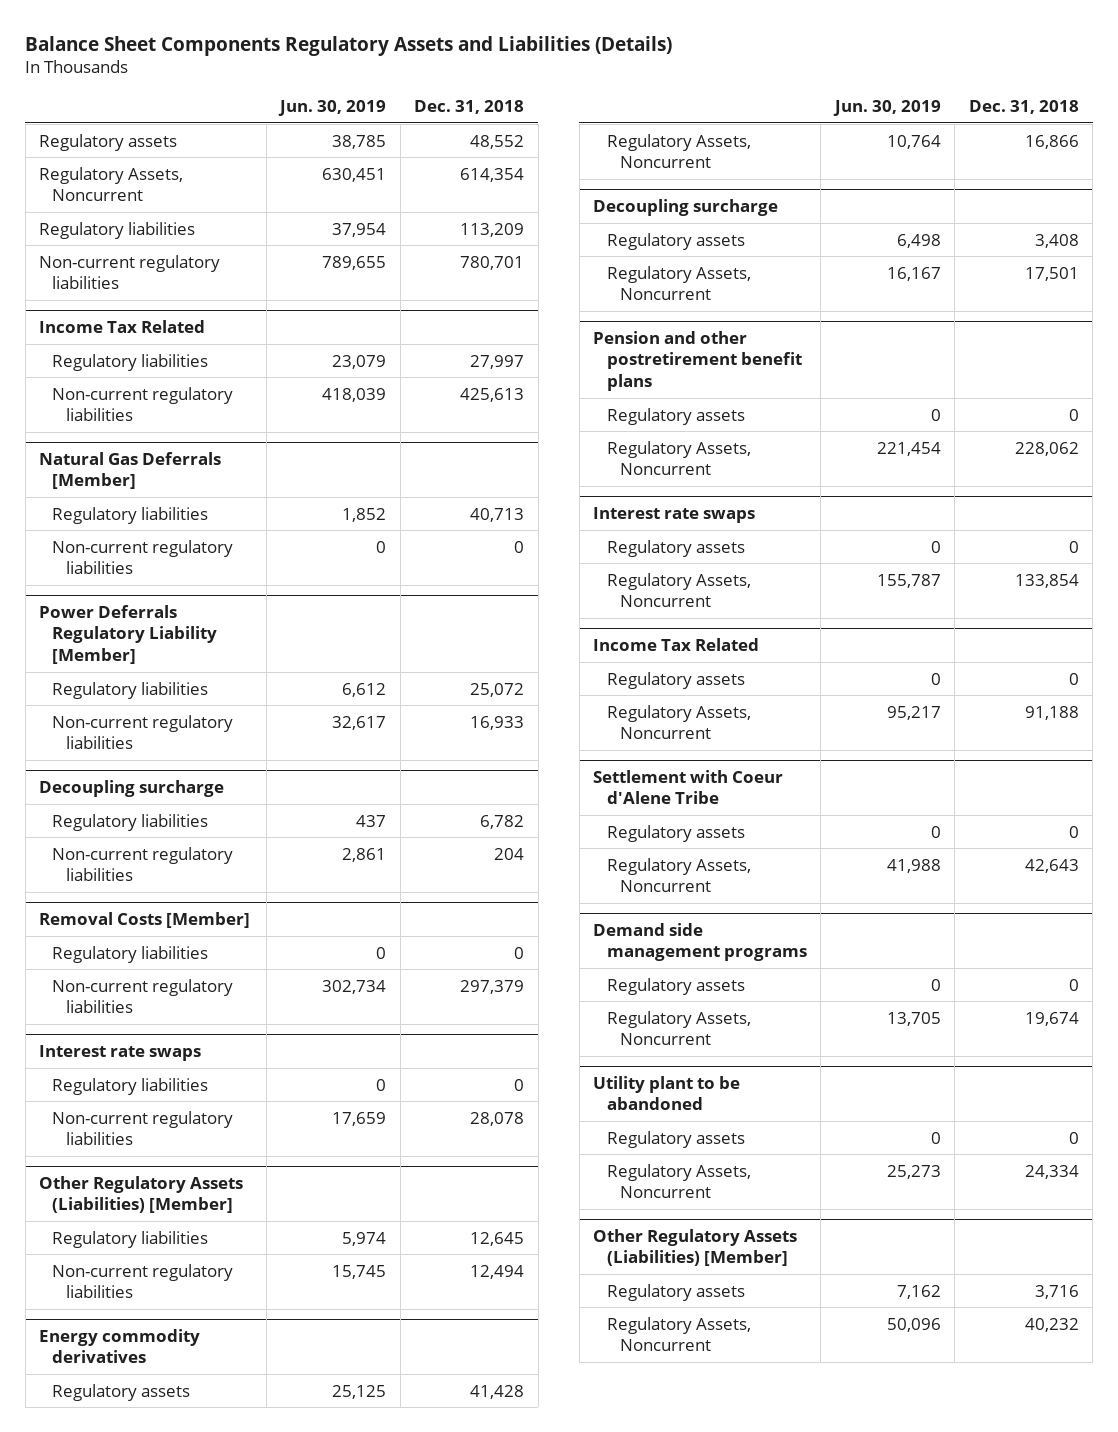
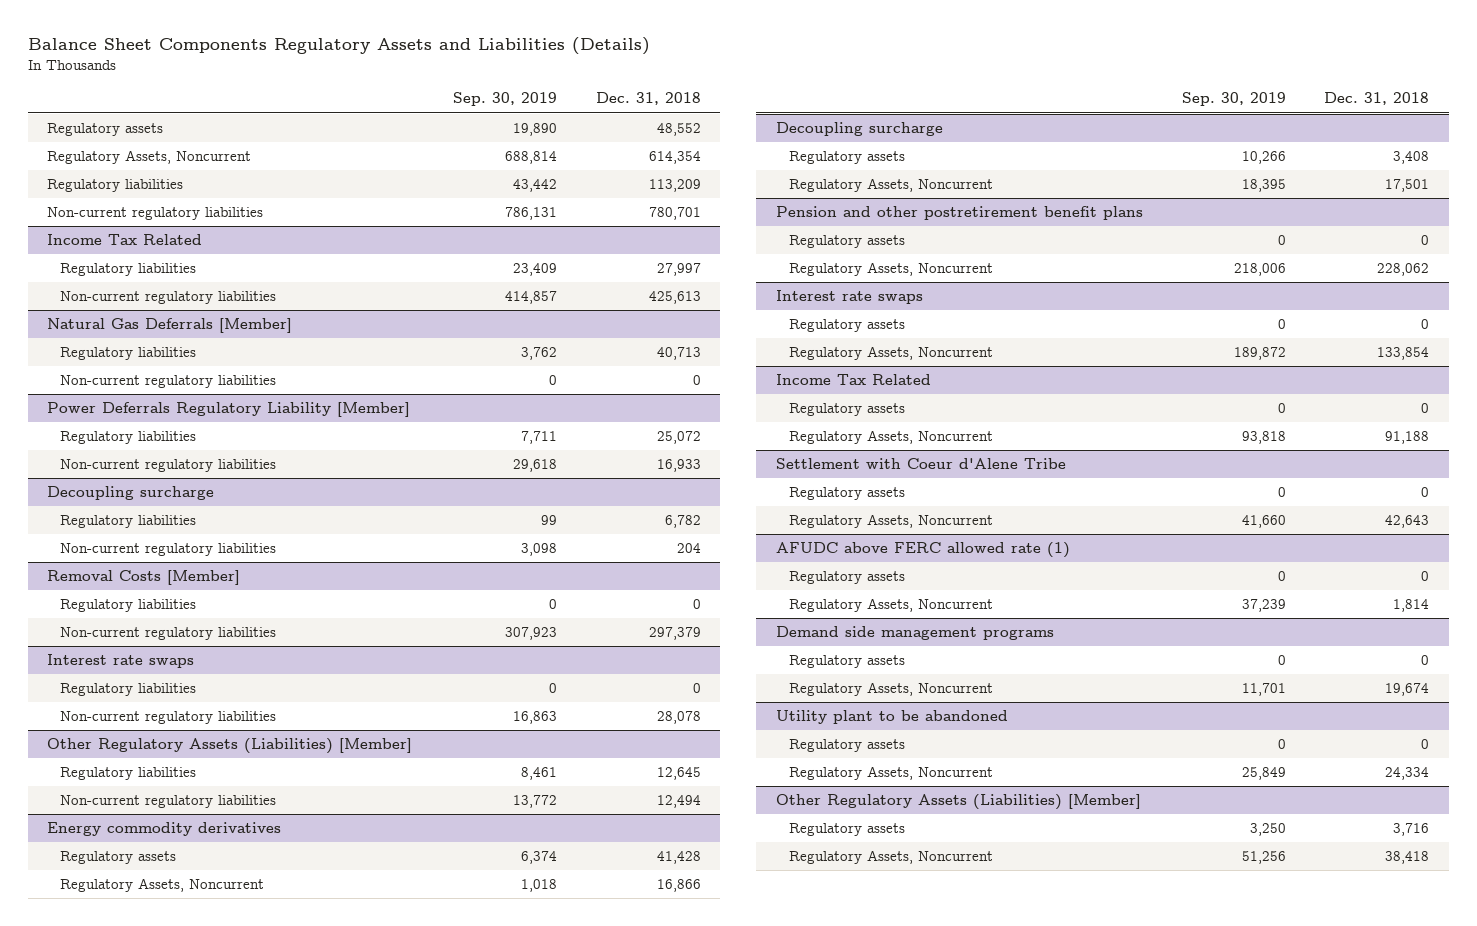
[278,100,387,117] Jun. 30, 2019 -> none
none -> [453,92,558,107] Sep. 30, 2019
none -> [775,542,1070,559] AFUDC above FERC allowed rate (1)
none -> [788,571,905,585] Regulatory assets
none -> [788,598,993,613] Regulatory Assets, Noncurrent
[1024,1317,1079,1332] 40,232 -> [1385,851,1430,865] 38,418

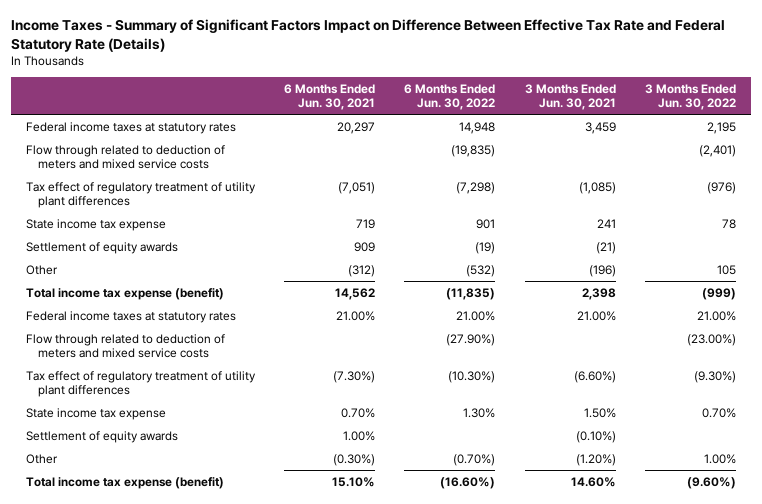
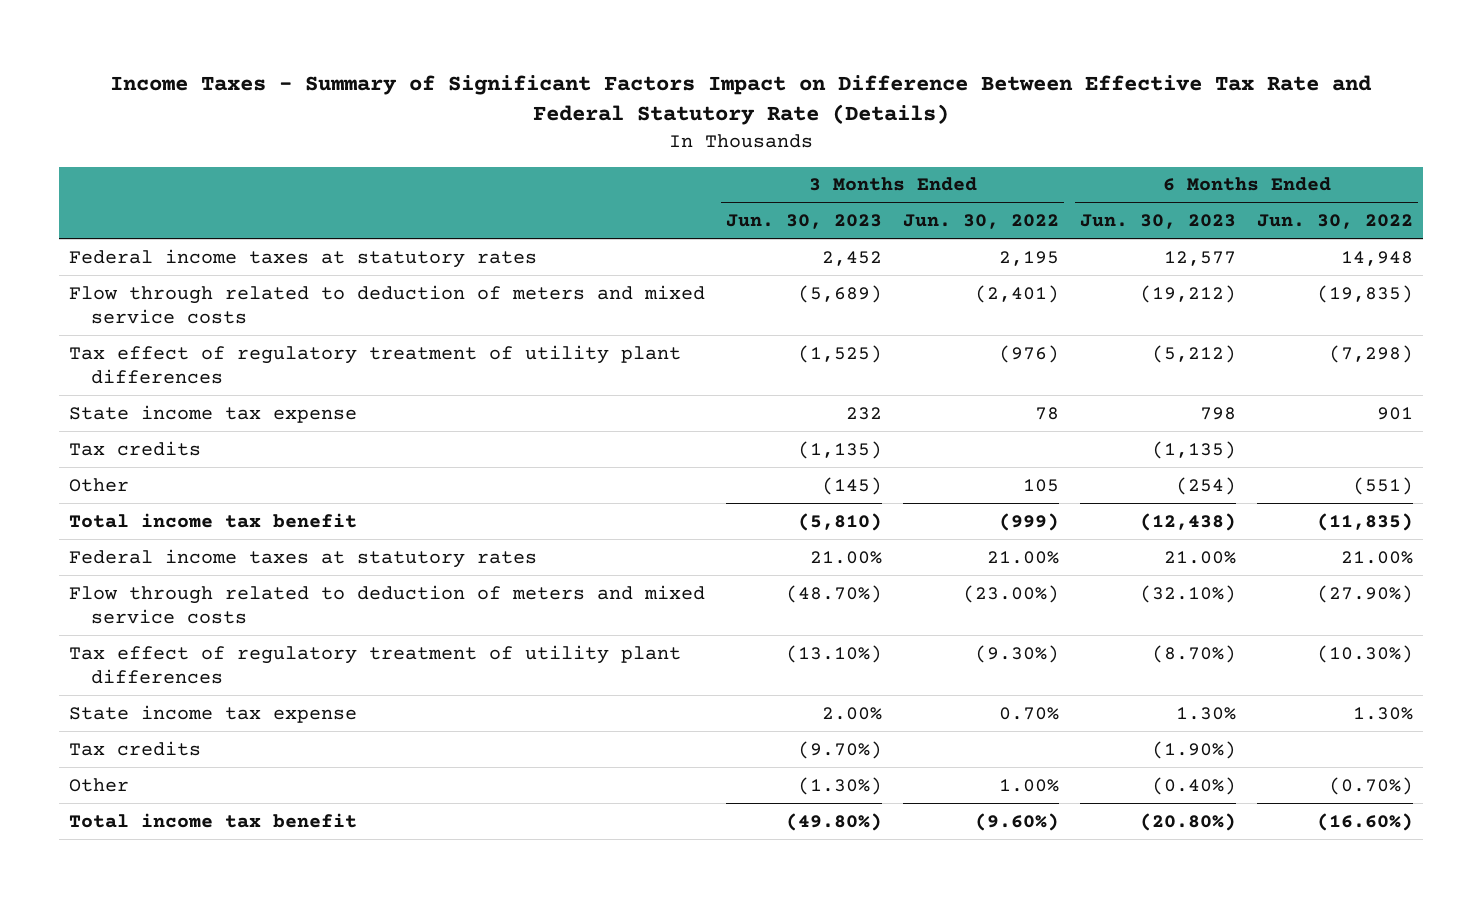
[283,83,375,111] 6 Months Ended Jun. 30, 2021 -> none
[524,83,616,111] 3 Months Ended Jun. 30, 2021 -> none
none -> [726,214,883,230] Jun. 30, 2023
none -> [1080,214,1237,230] Jun. 30, 2023
[25,241,178,254] Settlement of equity awards -> none
none -> [69,440,202,456] Tax credits
[466,264,496,277] (532) -> [1352,476,1413,495] (551)
[25,287,224,300] Total income tax expense (benefit) -> [69,512,358,528] Total income tax benefit
[25,430,178,443] Settlement of equity awards -> none
none -> [69,740,202,756] Tax credits
[25,476,224,489] Total income tax expense (benefit) -> [69,812,358,828] Total income tax benefit

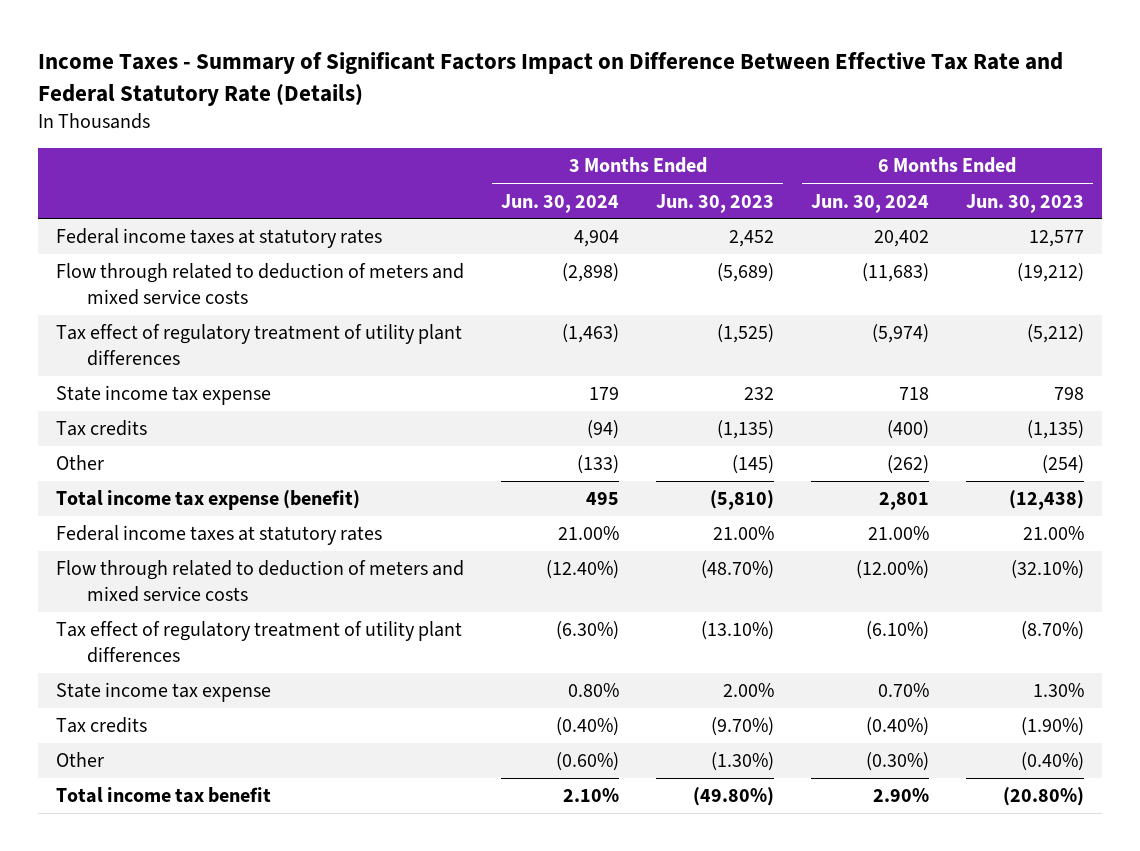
[903,214,1060,230] Jun. 30, 2022 -> none
[1256,214,1413,230] Jun. 30, 2022 -> none
none -> [501,193,620,213] Jun. 30, 2024
none -> [810,193,929,213] Jun. 30, 2024
[69,512,358,528] Total income tax benefit -> [56,490,361,511] Total income tax expense (benefit)

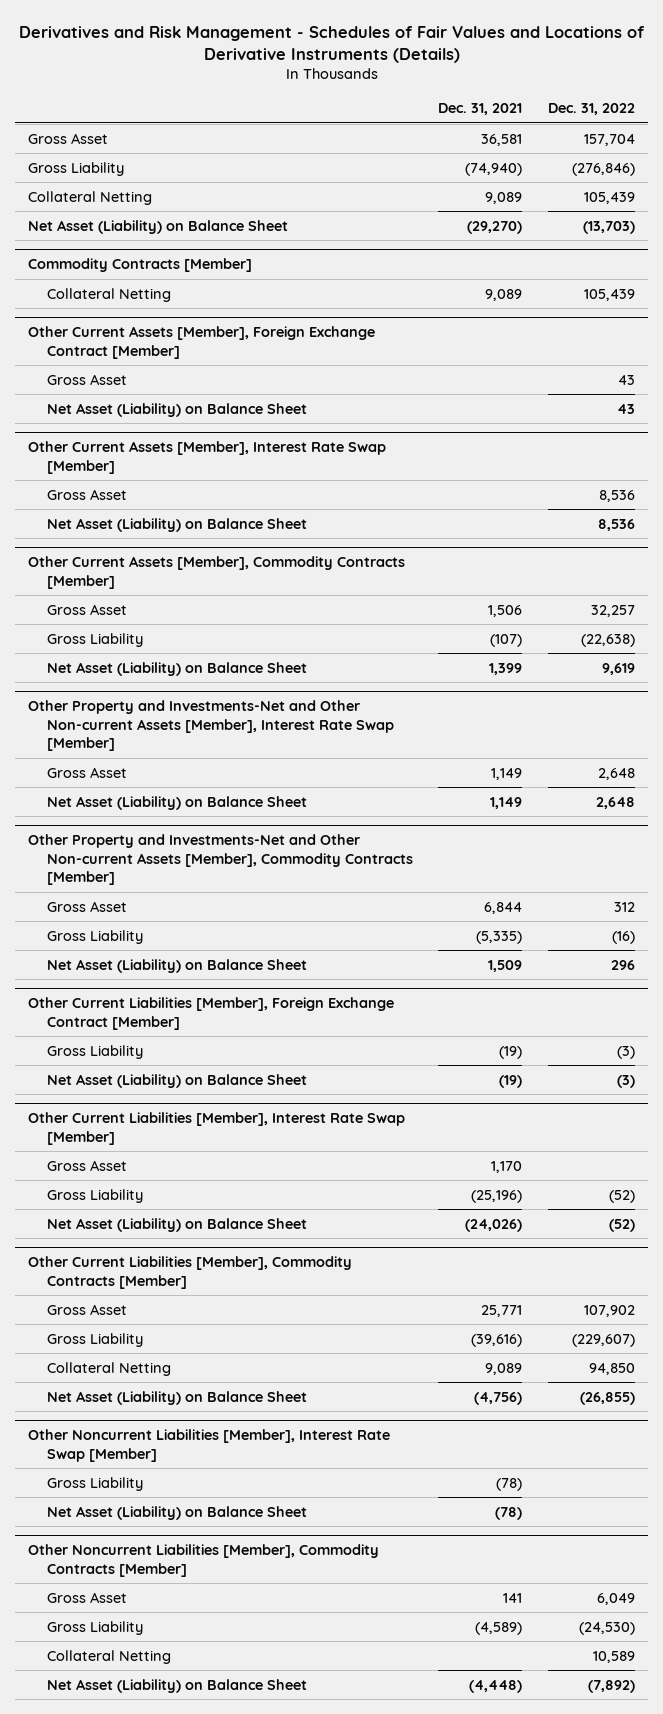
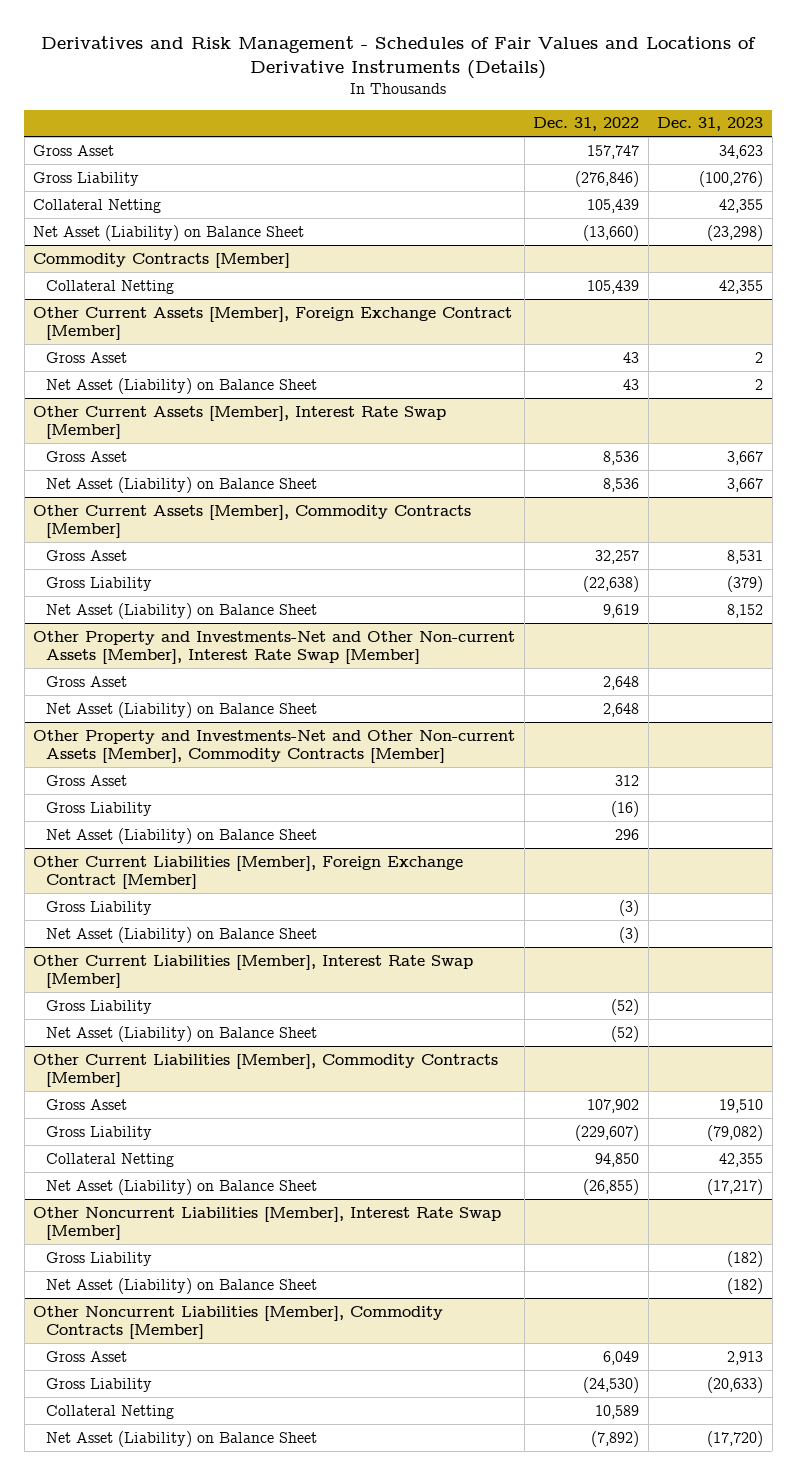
[438,103,523,116] Dec. 31, 2021 -> none
none -> [657,117,764,132] Dec. 31, 2023
[583,133,635,146] 157,704 -> [587,144,640,159] 157,747
[582,220,635,234] (13,703) -> [583,224,640,241] (13,660)
[46,1159,127,1171] Gross Asset -> none

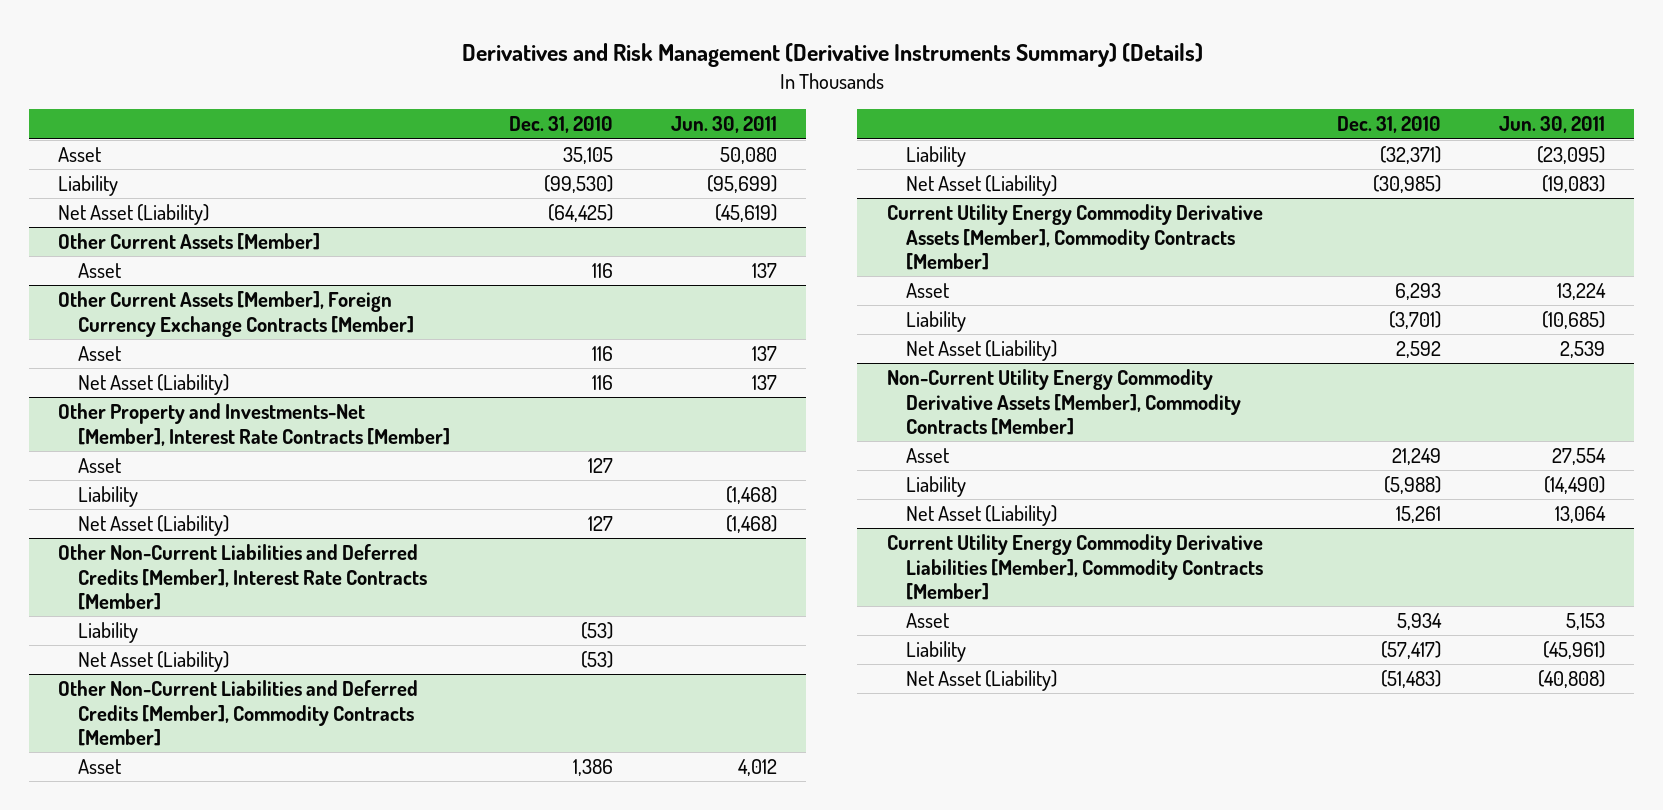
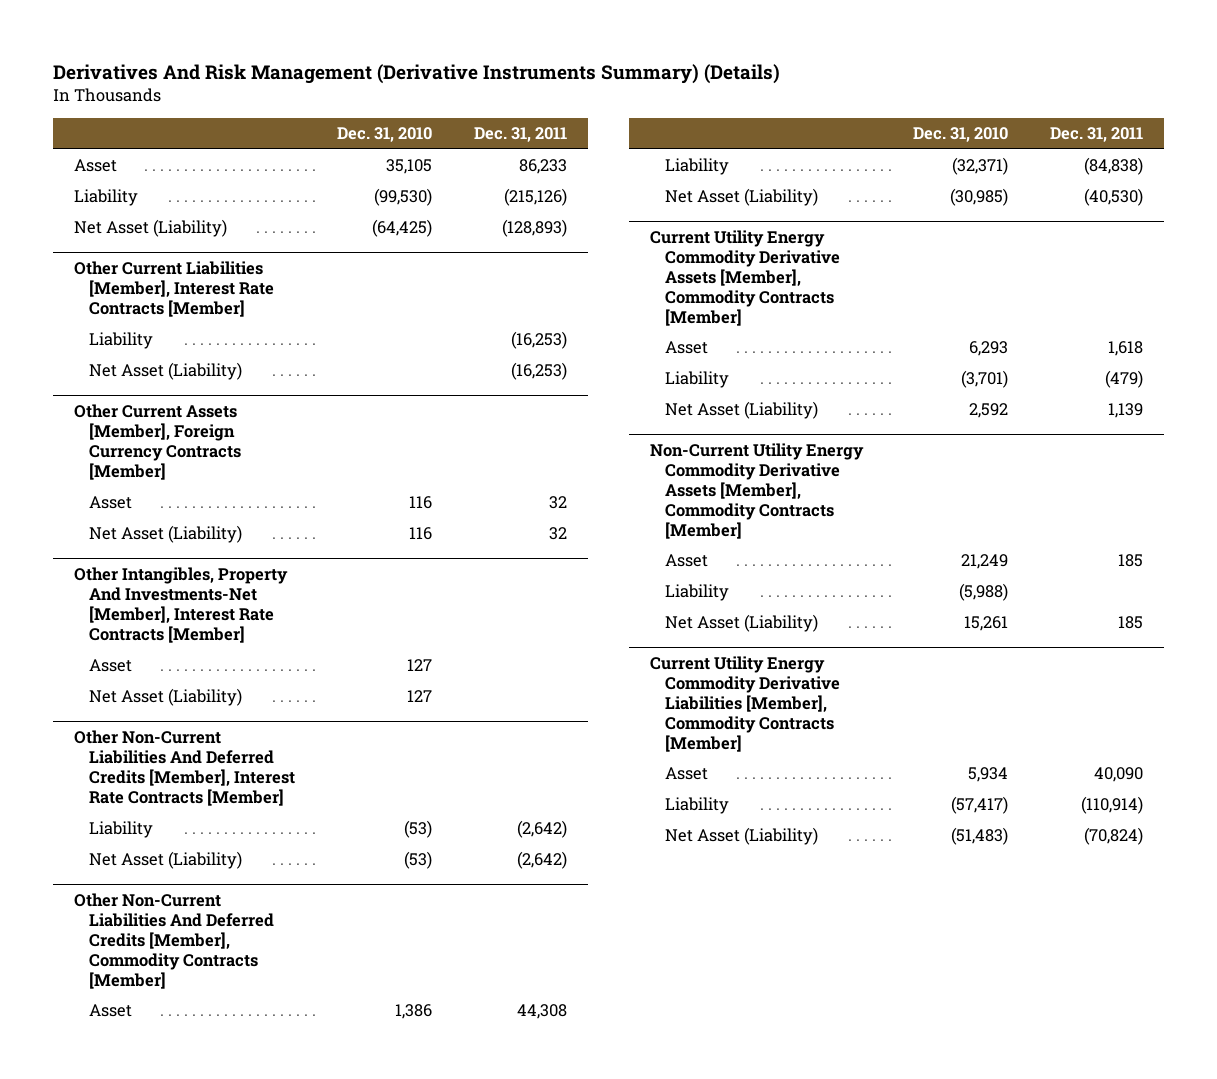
[461,42,1203,67] Derivatives and Risk Management (Derivative Instruments Summary) (Details) -> [52,63,780,84] Derivatives And Risk Management (Derivative Instruments Summary) (Details)
[670,116,777,134] Jun. 30, 2011 -> none
none -> [473,127,567,143] Dec. 31, 2011
[58,233,321,251] Other Current Assets [Member] -> none
[78,263,122,279] Asset -> none
none -> [73,261,274,318] Other Current Liabilities [Member], Interest Rate Contracts [Member]
none -> [88,332,153,350] Liability
none -> [88,362,242,381] Net Asset (Liability)
[58,291,415,337] Other Current Assets [Member], Foreign Currency Exchange Contracts [Member] -> [73,404,241,481] Other Current Assets [Member], Foreign Currency Contracts [Member]
[58,403,451,446] Other Property and Investments-Net [Member], Interest Rate Contracts [Member] -> [73,567,288,644] Other Intangibles, Property And Investments-Net [Member], Interest Rate Contracts [Member]
[78,486,139,508] Liability -> none
[58,544,428,610] Other Non-Current Liabilities and Deferred Credits [Member], Interest Rate Contracts [Member] -> [73,730,295,807] Other Non-Current Liabilities And Deferred Credits [Member], Interest Rate Contracts [Member]
[58,680,419,746] Other Non-Current Liabilities and Deferred Credits [Member], Commodity Contracts [Member] -> [73,893,274,989] Other Non-Current Liabilities And Deferred Credits [Member], Commodity Contracts [Member]

